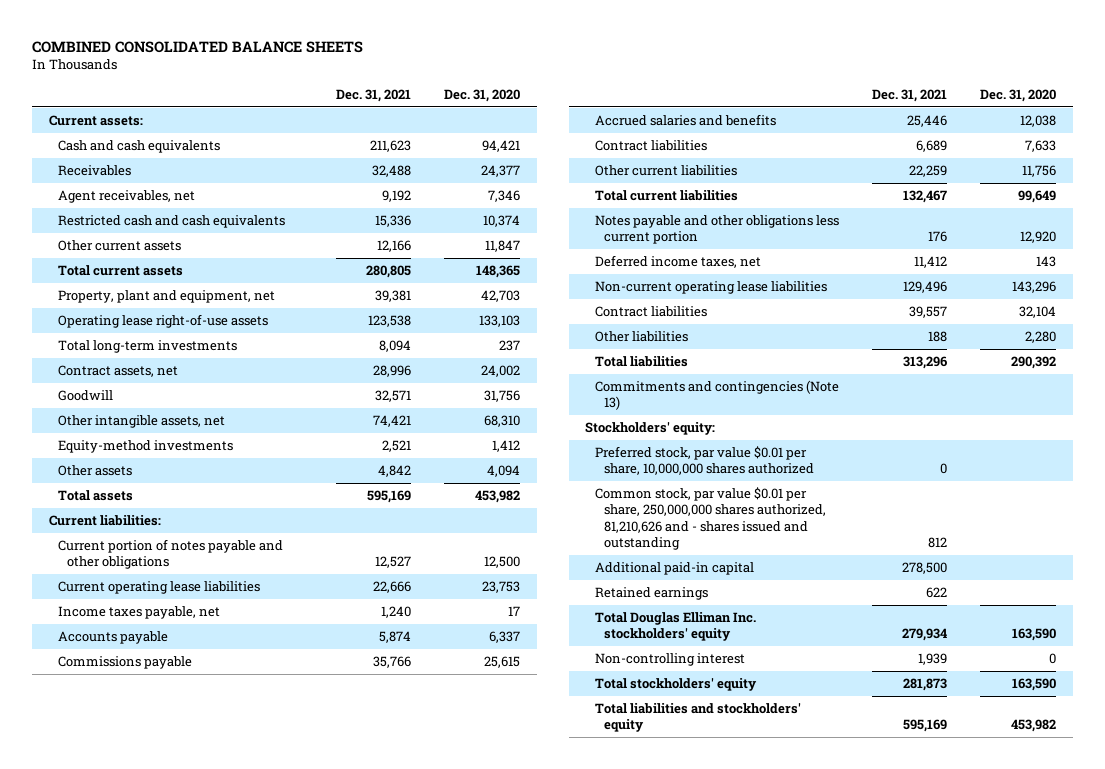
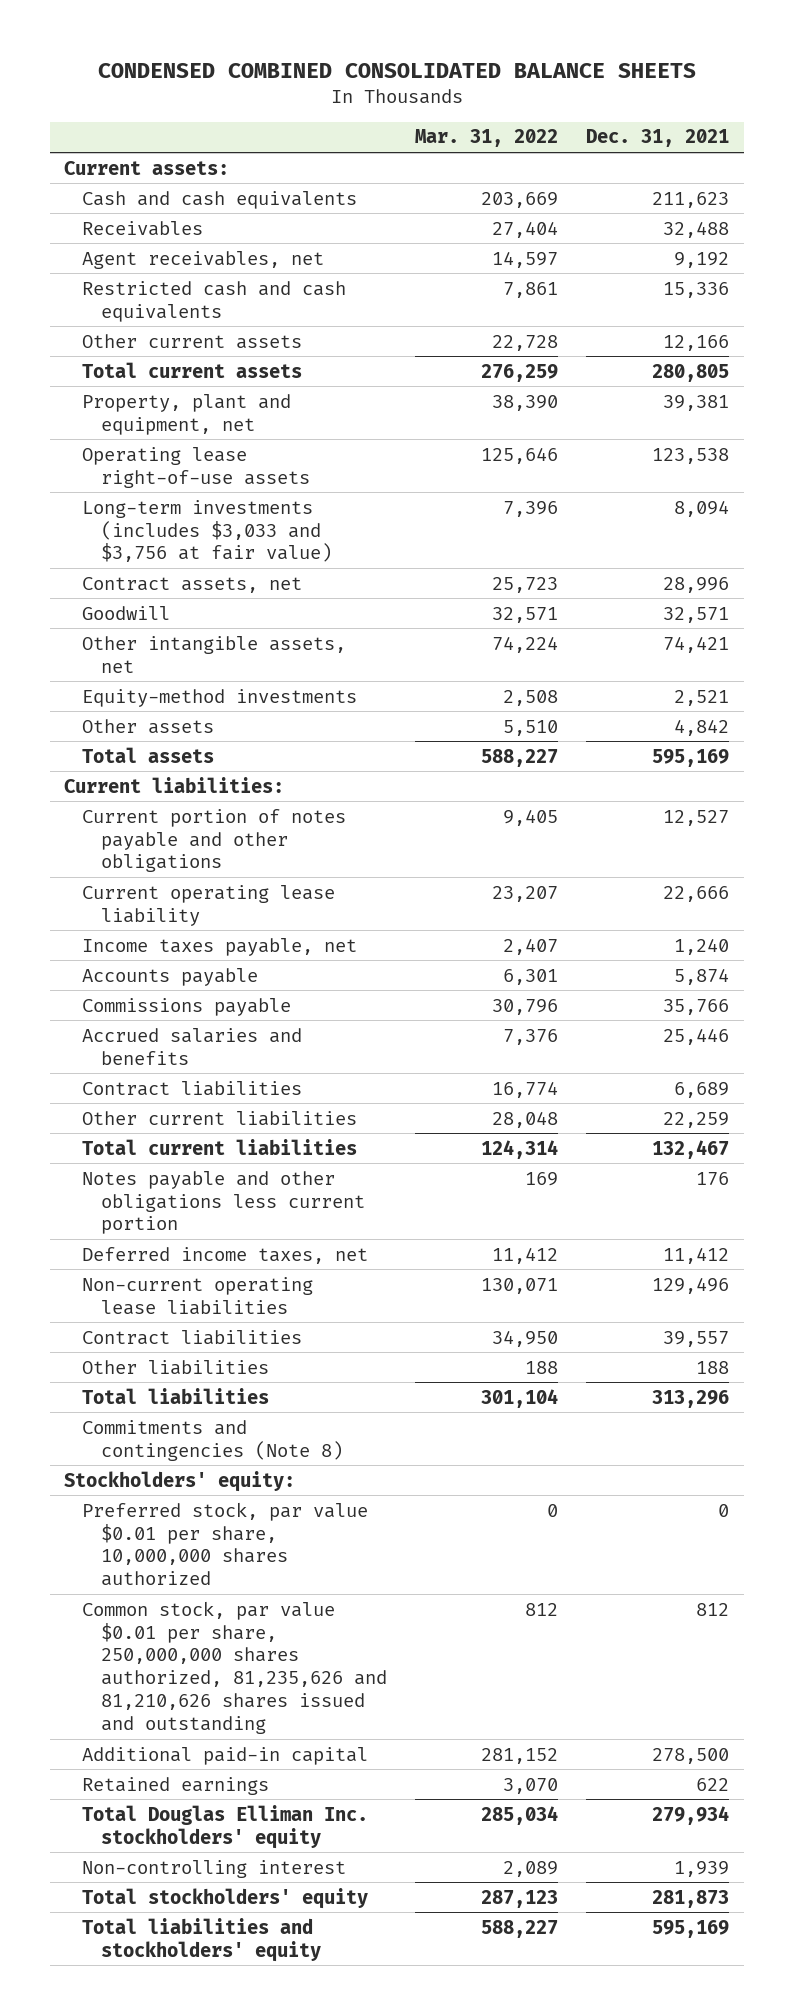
[32,41,364,54] COMBINED CONSOLIDATED BALANCE SHEETS -> [97,63,696,79] CONDENSED COMBINED CONSOLIDATED BALANCE SHEETS
[443,88,520,102] Dec. 31, 2020 -> none
none -> [415,129,559,148] Mar. 31, 2022
[58,339,238,353] Total long-term investments -> [82,499,332,563] Long-term investments (includes $3,033 and $3,756 at fair value)
[58,580,261,594] Current operating lease liabilities -> [82,884,336,926] Current operating lease liability
[594,379,839,411] Commitments and contingencies (Note 13) -> [82,1419,343,1461] Commitments and contingencies (Note 8)
[594,486,826,551] Common stock, par value $0.01 per share, 250,000,000 shares authorized, 81,210,626 and - shares issued and outstanding -> [82,1600,387,1735] Common stock, par value $0.01 per share, 250,000,000 shares authorized, 81,235,626 and 81,210,626 shares issued and outstanding

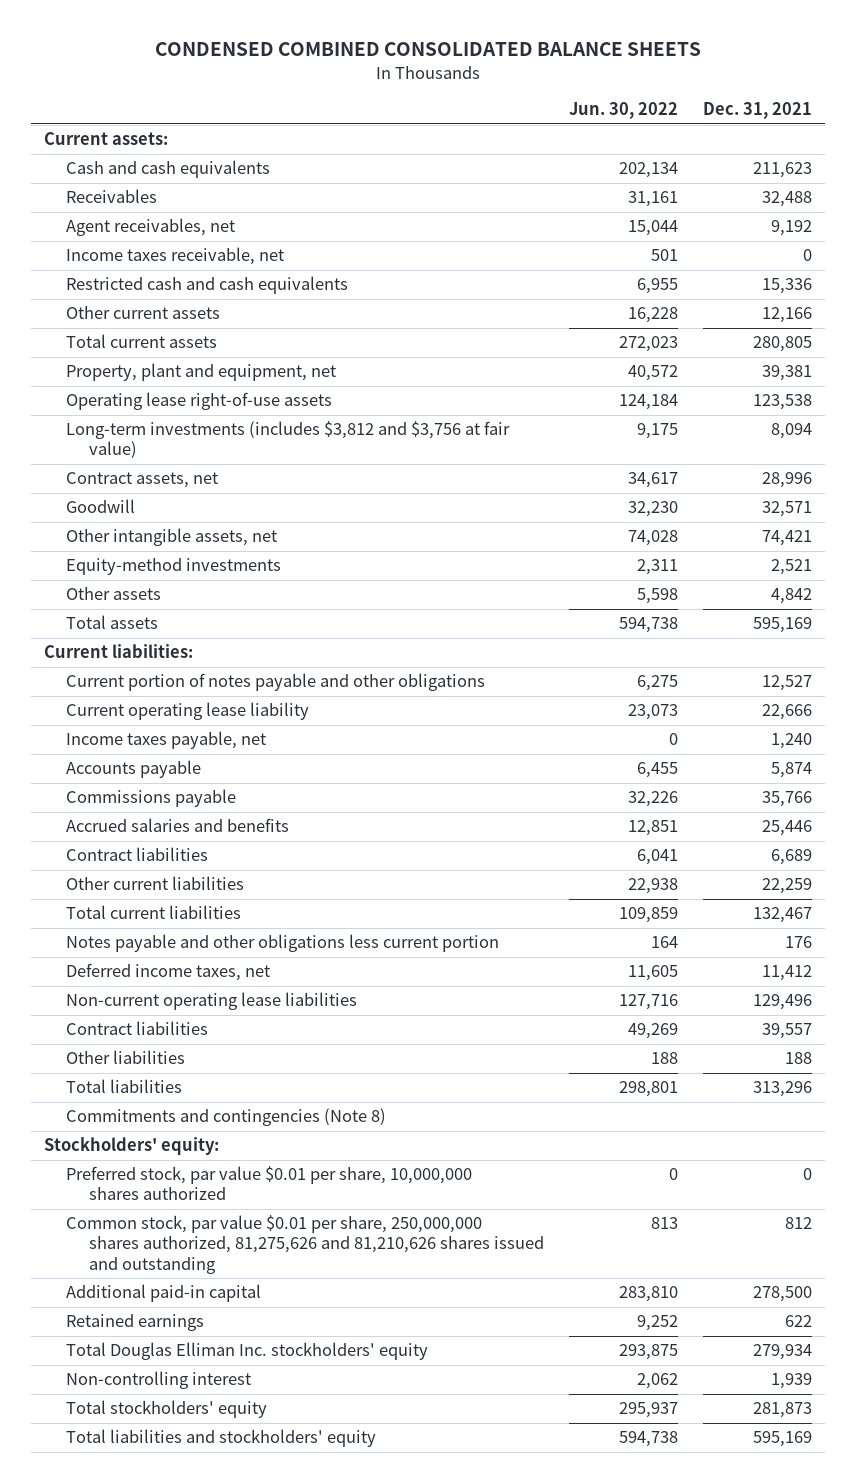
[415,129,559,148] Mar. 31, 2022 -> none
none -> [568,102,678,120] Jun. 30, 2022
none -> [66,247,285,266] Income taxes receivable, net
[82,499,332,563] Long-term investments (includes $3,033 and $3,756 at fair value) -> [66,421,511,459] Long-term investments (includes $3,812 and $3,756 at fair value)
[82,1600,387,1735] Common stock, par value $0.01 per share, 250,000,000 shares authorized, 81,235,626 and 81,210,626 shares issued and outstanding -> [66,1215,544,1274] Common stock, par value $0.01 per share, 250,000,000 shares authorized, 81,275,626 and 81,210,626 shares issued and outstanding

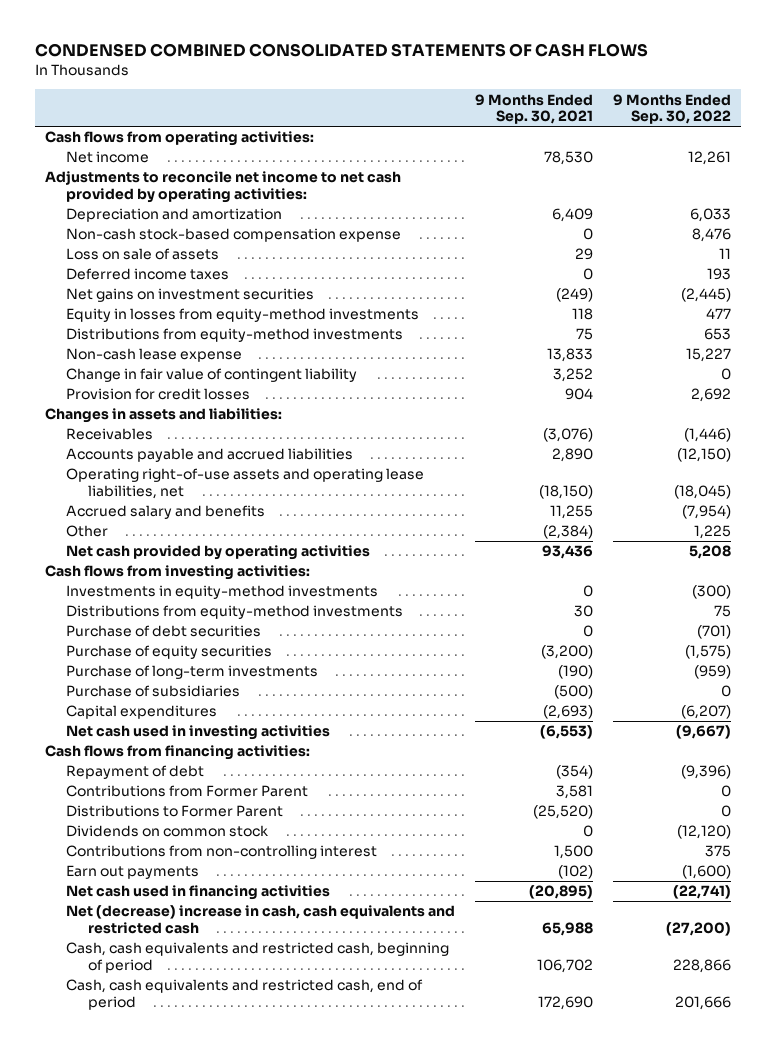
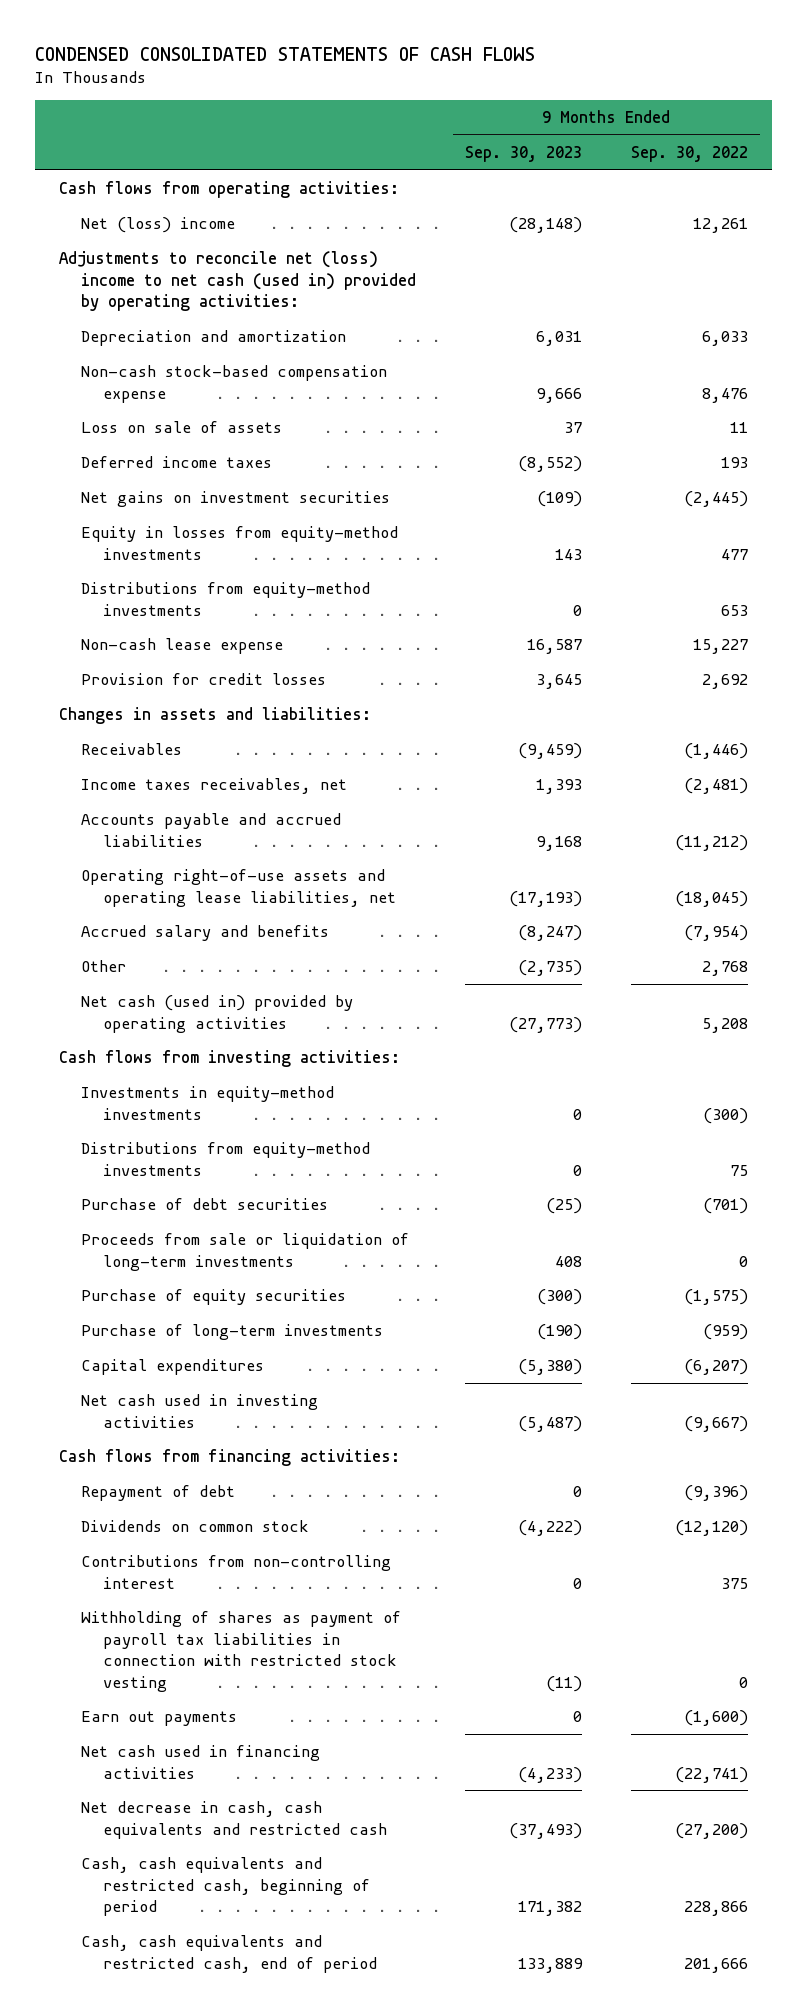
[34,43,648,58] CONDENSED COMBINED CONSOLIDATED STATEMENTS OF CASH FLOWS -> [35,46,536,61] CONDENSED CONSOLIDATED STATEMENTS OF CASH FLOWS
[475,93,594,125] 9 Months Ended Sep. 30, 2021 -> none
none -> [464,145,582,162] Sep. 30, 2023
[66,151,150,164] Net income -> [81,217,236,234] Net (loss) income
[44,171,401,203] Adjustments to reconcile net income to net cash provided by operating activities: -> [59,251,417,312] Adjustments to reconcile net (loss) income to net cash (used in) provided by operating activities:
[66,368,358,383] Change in fair value of contingent liability -> none
none -> [81,778,348,795] Income taxes receivables, net
[677,448,732,463] (12,150) -> [674,834,748,851] (11,212)
[694,525,732,540] 1,225 -> [701,961,748,977] 2,768
[66,545,371,561] Net cash provided by operating activities -> [81,995,354,1033] Net cash (used in) provided by operating activities
none -> [81,1233,410,1271] Proceeds from sale or liquidation of long-term investments
[66,685,241,698] Purchase of subsidiaries -> none
[66,785,309,798] Contributions from Former Parent -> none
[66,805,284,818] Distributions to Former Parent -> none
none -> [81,1611,402,1692] Withholding of shares as payment of payroll tax liabilities in connection with restricted stock vesting
[66,905,456,934] Net (decrease) increase in cash, cash equivalents and restricted cash -> [81,1801,388,1839] Net decrease in cash, cash equivalents and restricted cash

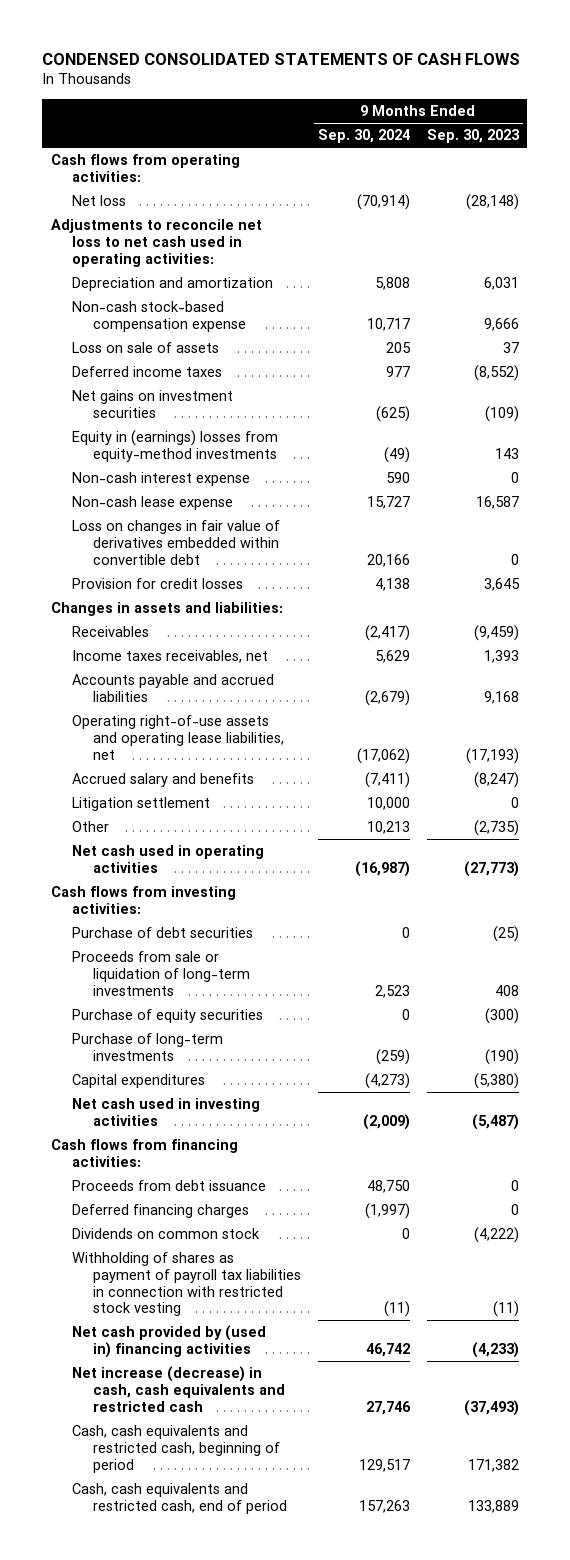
[630,145,748,162] Sep. 30, 2022 -> none
none -> [318,129,411,144] Sep. 30, 2024
[81,217,236,234] Net (loss) income -> [71,195,126,207] Net loss
[59,251,417,312] Adjustments to reconcile net (loss) income to net cash (used in) provided by operating activities: -> [50,219,262,267] Adjustments to reconcile net loss to net cash used in operating activities:
[81,582,371,616] Distributions from equity-method investments -> none
[81,526,399,560] Equity in losses from equity-method investments -> [71,430,278,462] Equity in (earnings) losses from equity-method investments
none -> [71,472,250,487] Non-cash interest expense
none -> [71,520,280,565] Loss on changes in fair value of derivatives embedded within convertible debt
none -> [71,797,210,812] Litigation settlement
[81,995,354,1033] Net cash (used in) provided by operating activities -> [71,845,264,873] Net cash used in operating activities
[81,1086,335,1120] Investments in equity-method investments -> none
[81,1142,371,1176] Distributions from equity-method investments -> none
[81,1485,236,1502] Repayment of debt -> none
none -> [71,1180,266,1192] Proceeds from debt issuance
none -> [71,1204,249,1219] Deferred financing charges
[81,1555,392,1589] Contributions from non-controlling interest -> none
[81,1711,238,1727] Earn out payments -> none
[81,1745,321,1779] Net cash used in financing activities -> [71,1325,266,1358] Net cash provided by (used in) financing activities
[81,1801,388,1839] Net decrease in cash, cash equivalents and restricted cash -> [71,1366,286,1412] Net increase (decrease) in cash, cash equivalents and restricted cash

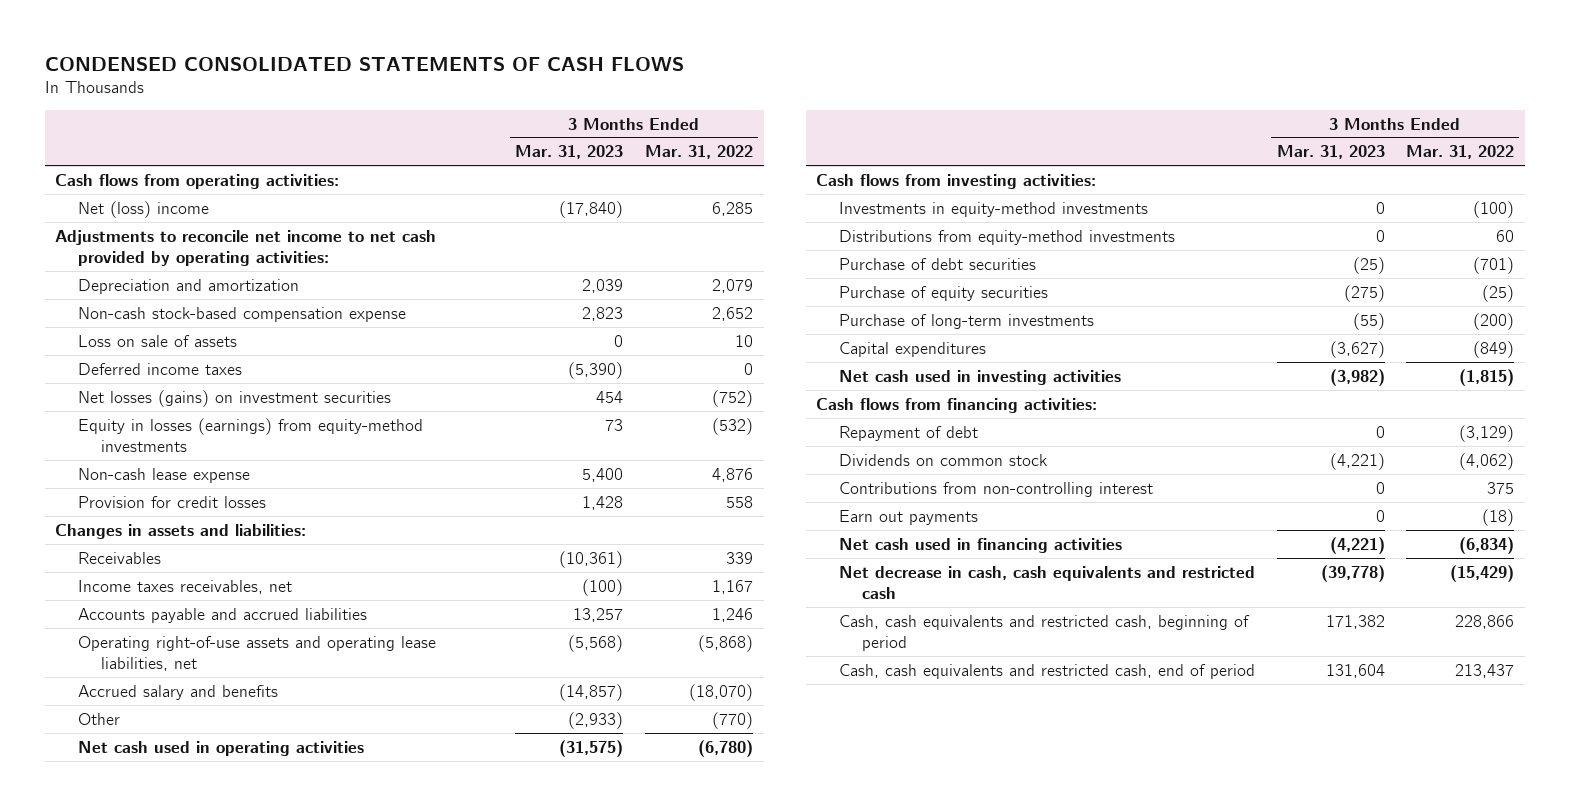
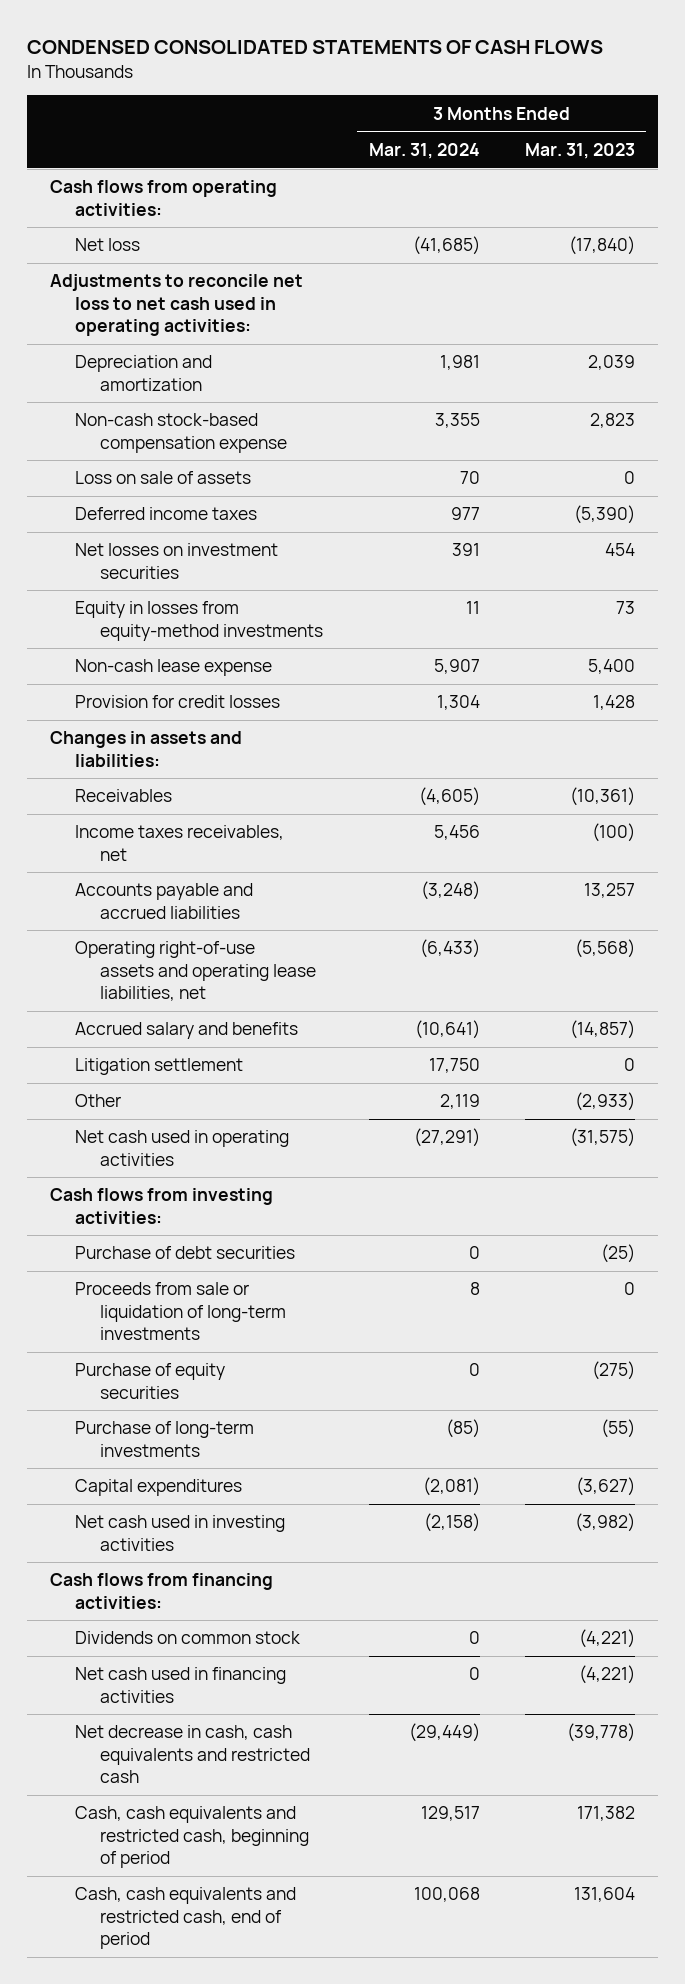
[644,145,753,160] Mar. 31, 2022 -> none
none -> [368,142,480,159] Mar. 31, 2024
[78,200,210,218] Net (loss) income -> [75,238,141,252] Net loss
[55,229,437,266] Adjustments to reconcile net income to net cash provided by operating activities: -> [49,274,303,336] Adjustments to reconcile net loss to net cash used in operating activities:
[78,389,392,407] Net losses (gains) on investment securities -> [75,543,279,579] Net losses on investment securities
[78,417,424,452] Equity in losses (earnings) from equity-method investments -> [75,601,324,641] Equity in losses from equity-method investments
none -> [75,1058,244,1076] Litigation settlement
[839,201,1149,217] Investments in equity-method investments -> none
[839,229,1176,245] Distributions from equity-method investments -> none
none -> [75,1282,287,1340] Proceeds from sale or liquidation of long-term investments
[839,425,979,441] Repayment of debt -> none
[839,481,1154,497] Contributions from non-controlling interest -> none
[839,509,979,525] Earn out payments -> none

